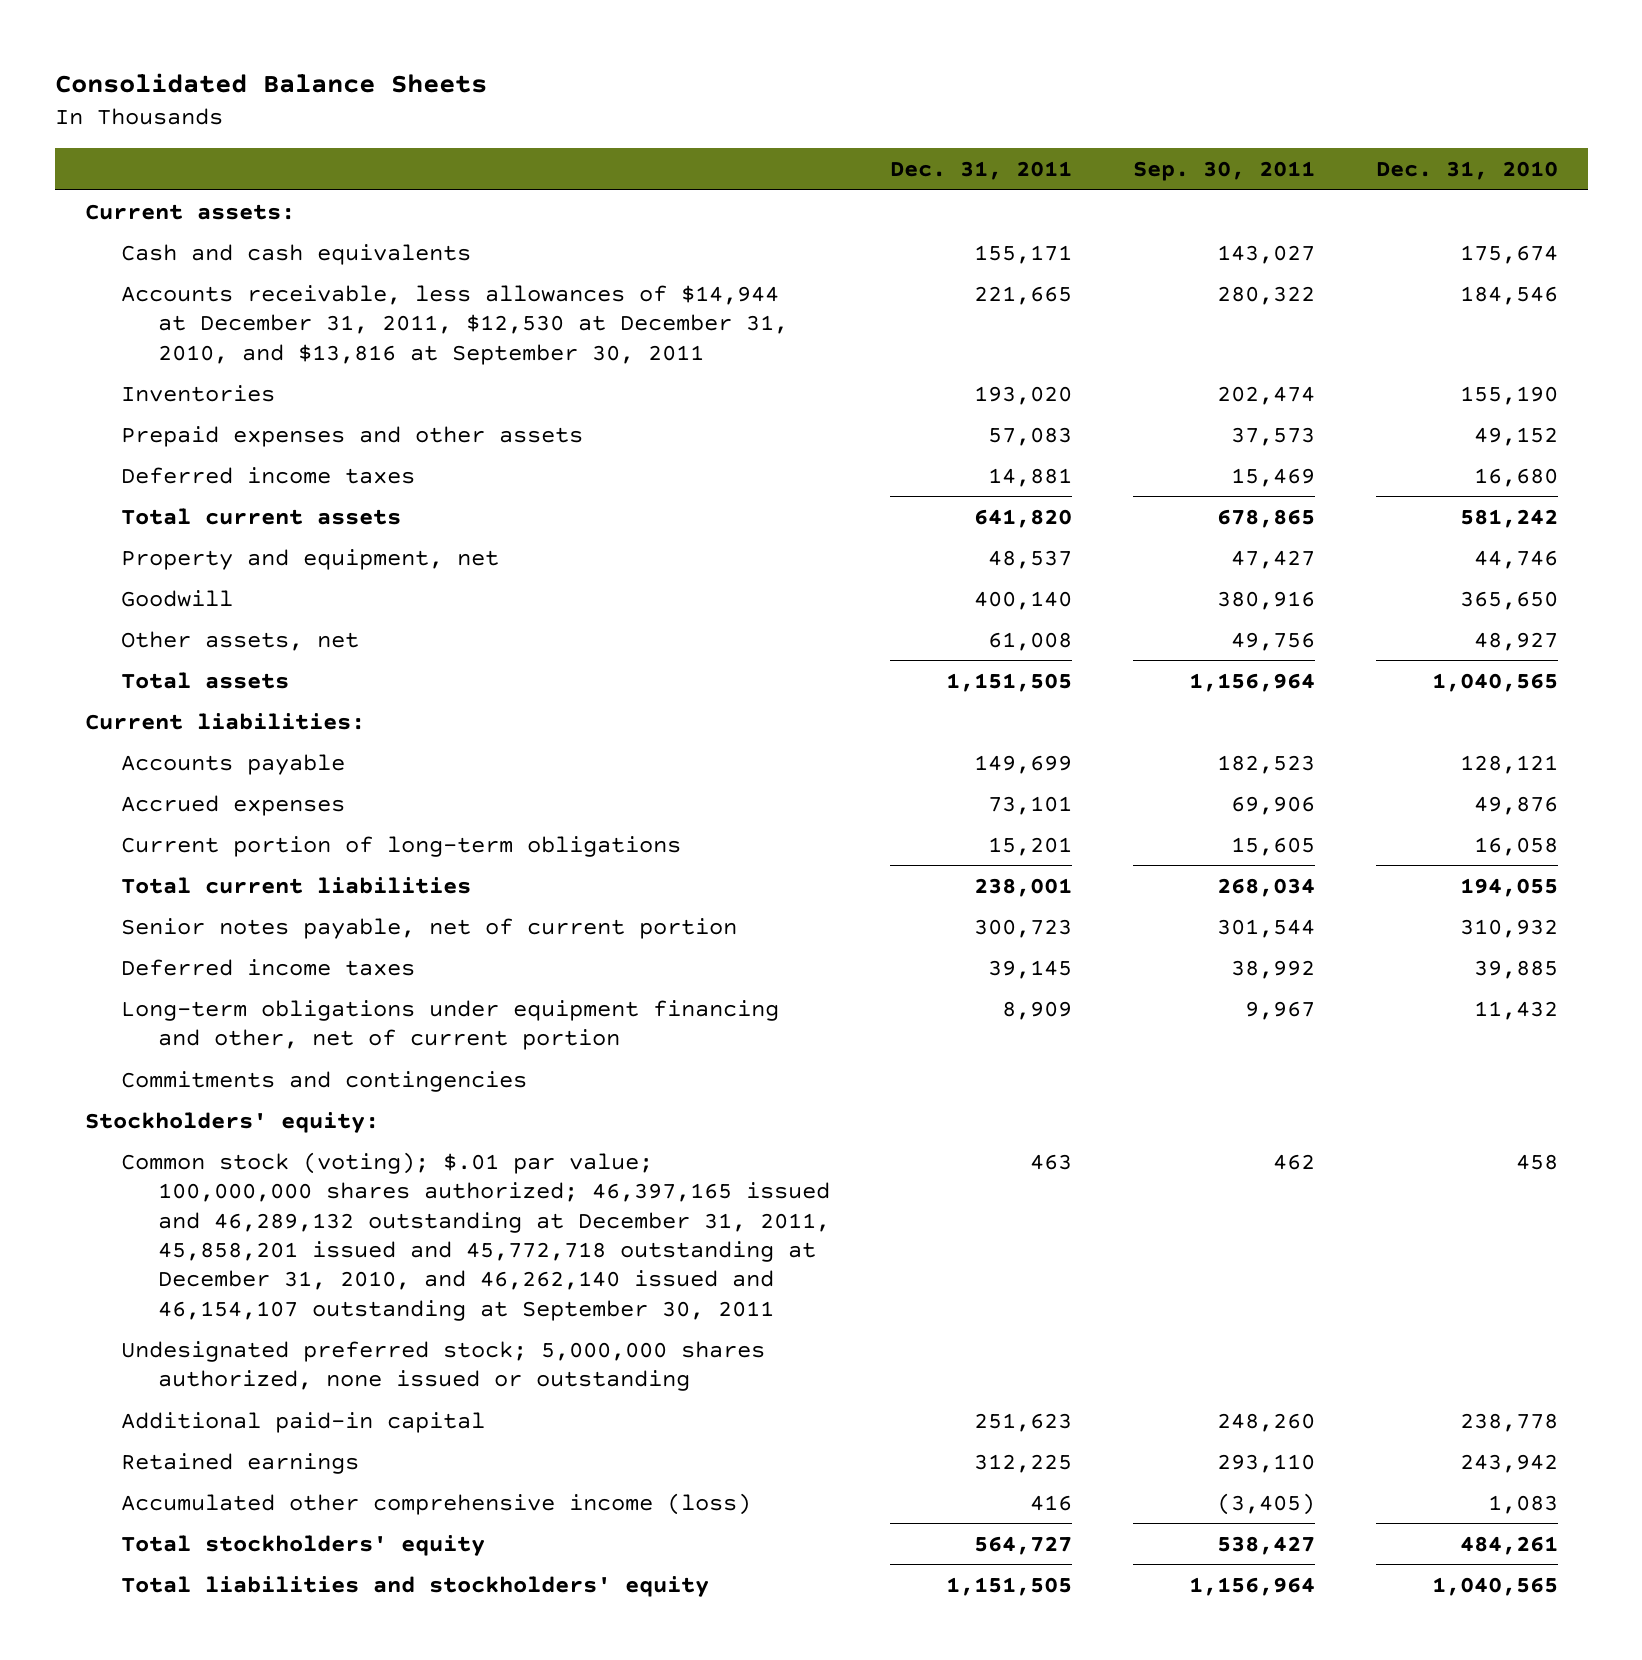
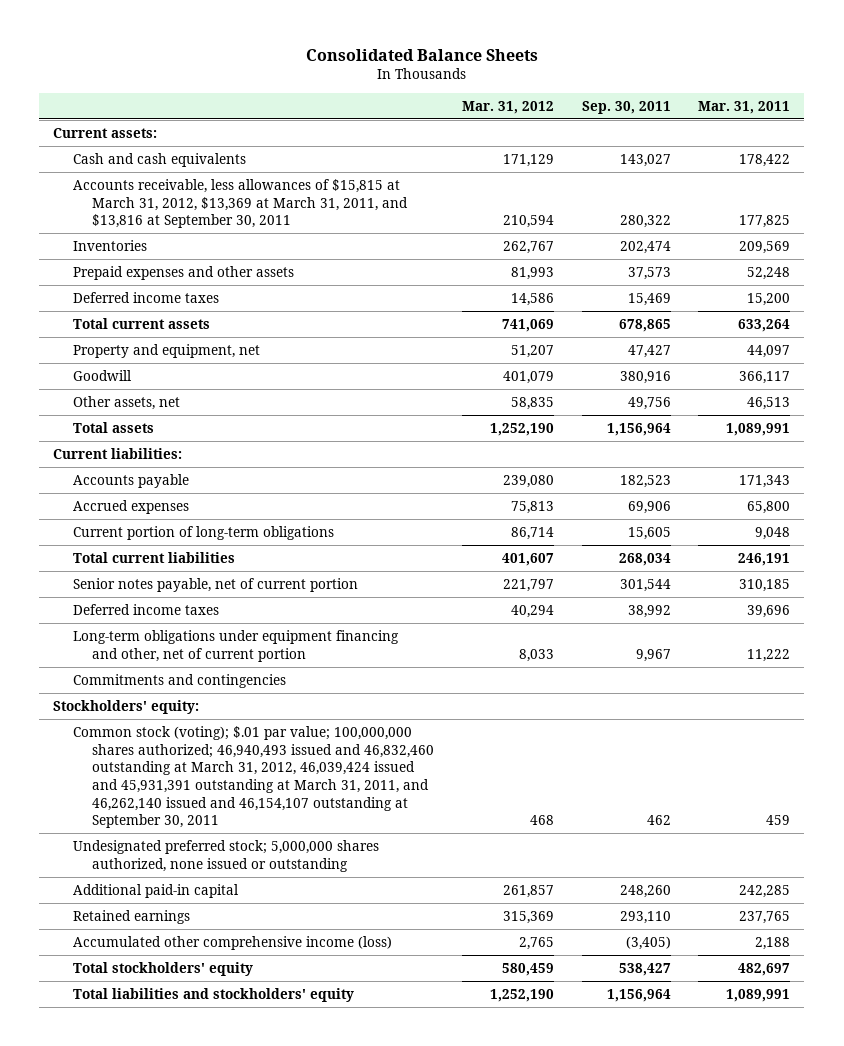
[890,161,1073,181] Dec. 31, 2011 -> none
[1375,161,1558,181] Dec. 31, 2010 -> none
none -> [461,100,554,114] Mar. 31, 2012
none -> [698,100,791,114] Mar. 31, 2011
[121,284,788,365] Accounts receivable, less allowances of $14,944 at December 31, 2011, $12,530 at December 31, 2010, and $13,816 at September 30, 2011 -> [72,178,409,229] Accounts receivable, less allowances of $15,815 at March 31, 2012, $13,369 at March 31, 2011, and $13,816 at September 30, 2011
[121,1151,830,1321] Common stock (voting); $.01 par value; 100,000,000 shares authorized; 46,397,165 issued and 46,289,132 outstanding at December 31, 2011, 45,858,201 issued and 45,772,718 outstanding at December 31, 2010, and 46,262,140 issued and 46,154,107 outstanding at September 30, 2011 -> [72,725,435,829] Common stock (voting); $.01 par value; 100,000,000 shares authorized; 46,940,493 issued and 46,832,460 outstanding at March 31, 2012, 46,039,424 issued and 45,931,391 outstanding at March 31, 2011, and 46,262,140 issued and 46,154,107 outstanding at September 30, 2011

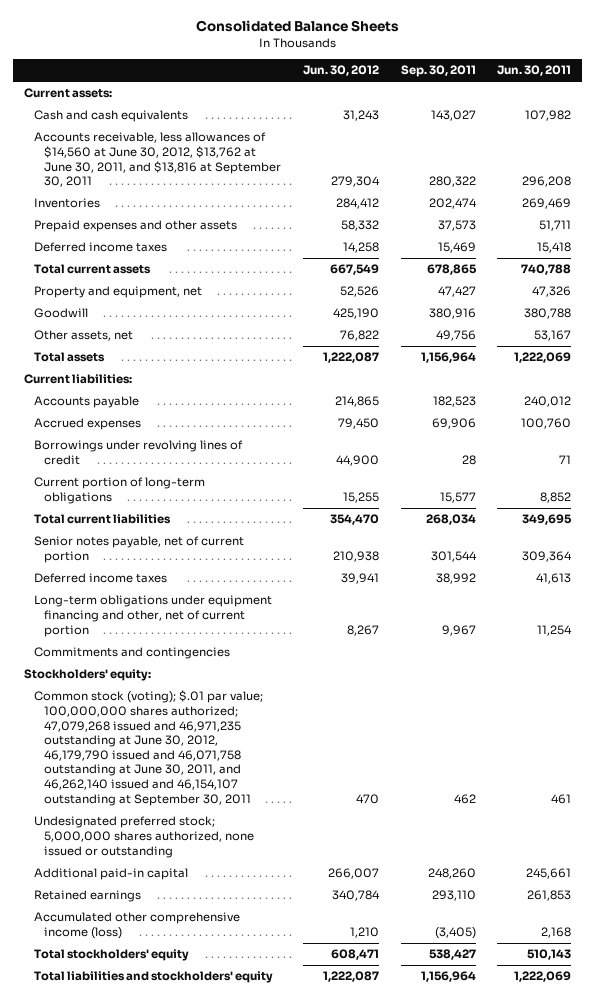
[461,100,554,114] Mar. 31, 2012 -> none
[698,100,791,114] Mar. 31, 2011 -> none
none -> [302,65,379,77] Jun. 30, 2012
none -> [497,65,572,77] Jun. 30, 2011
[72,178,409,229] Accounts receivable, less allowances of $15,815 at March 31, 2012, $13,369 at March 31, 2011, and $13,816 at September 30, 2011 -> [33,132,281,188] Accounts receivable, less allowances of $14,560 at June 30, 2012, $13,762 at June 30, 2011, and $13,816 at September 30, 2011
none -> [33,440,243,466] Borrowings under revolving lines of credit
[627,526,671,540] 15,605 -> [439,492,476,504] 15,577
[72,725,435,829] Common stock (voting); $.01 par value; 100,000,000 shares authorized; 46,940,493 issued and 46,832,460 outstanding at March 31, 2012, 46,039,424 issued and 45,931,391 outstanding at March 31, 2011, and 46,262,140 issued and 46,154,107 outstanding at September 30, 2011 -> [33,690,263,806] Common stock (voting); $.01 par value; 100,000,000 shares authorized; 47,079,268 issued and 46,971,235 outstanding at June 30, 2012, 46,179,790 issued and 46,071,758 outstanding at June 30, 2011, and 46,262,140 issued and 46,154,107 outstanding at September 30, 2011

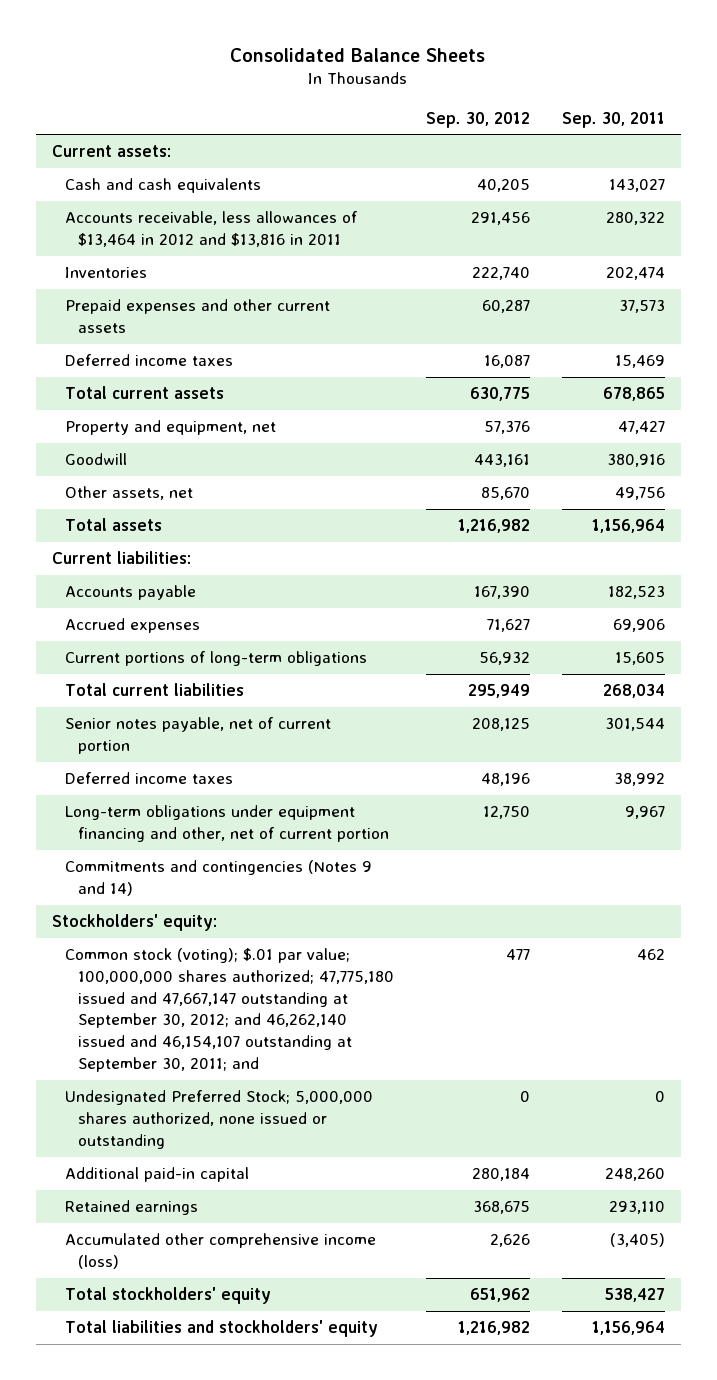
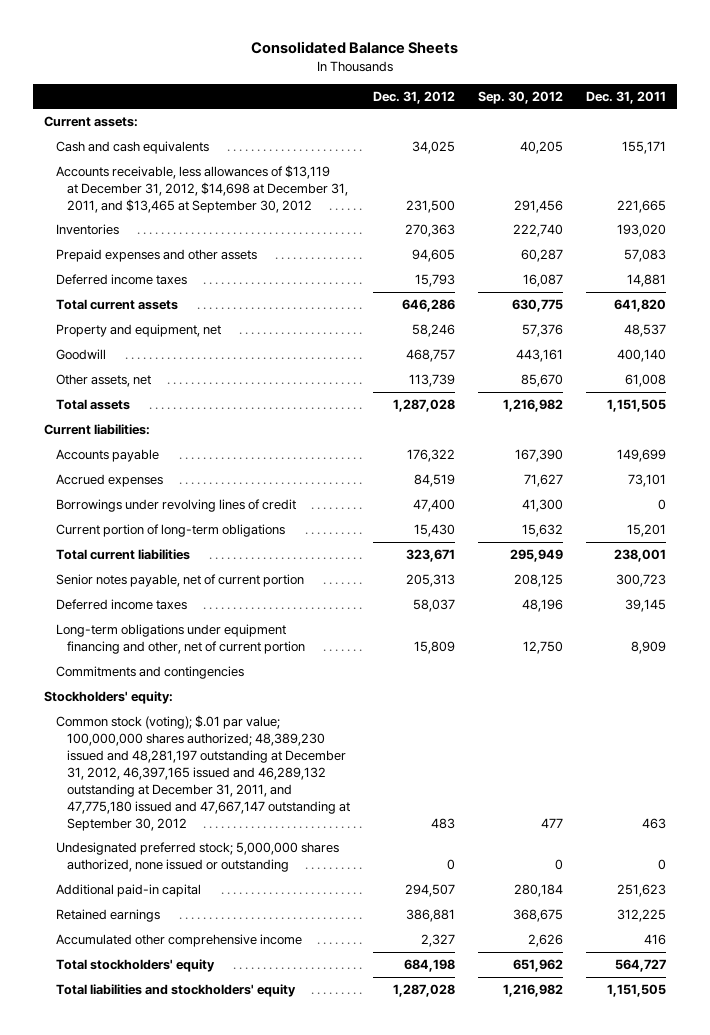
[561,111,665,128] Sep. 30, 2011 -> none
none -> [373,90,456,104] Dec. 31, 2012
none -> [585,90,666,104] Dec. 31, 2011
[64,211,358,247] Accounts receivable, less allowances of $13,464 in 2012 and $13,816 in 2011 -> [55,164,349,213] Accounts receivable, less allowances of $13,119 at December 31, 2012, $14,698 at December 31, 2011, and $13,465 at September 30, 2012
[64,299,330,333] Prepaid expenses and other current assets -> [55,248,257,262] Prepaid expenses and other assets
none -> [55,498,296,512] Borrowings under revolving lines of credit
[64,651,367,667] Current portions of long-term obligations -> [55,523,285,537] Current portion of long-term obligations
[478,652,530,666] 56,932 -> [521,523,563,537] 15,632
[64,860,372,896] Commitments and contingencies (Notes 9 and 14) -> [55,665,244,679] Commitments and contingencies
[64,948,394,1072] Common stock (voting); $.01 par value; 100,000,000 shares authorized; 47,775,180 issued and 47,667,147 outstanding at September 30, 2012; and 46,262,140 issued and 46,154,107 outstanding at September 30, 2011; and -> [55,714,351,831] Common stock (voting); $.01 par value; 100,000,000 shares authorized; 48,389,230 issued and 48,281,197 outstanding at December 31, 2012, 46,397,165 issued and 46,289,132 outstanding at December 31, 2011, and 47,775,180 issued and 47,667,147 outstanding at September 30, 2012
[64,1090,373,1149] Undesignated Preferred Stock; 5,000,000 shares authorized, none issued or outstanding -> [55,841,339,872] Undesignated preferred stock; 5,000,000 shares authorized, none issued or outstanding
[64,1233,376,1269] Accumulated other comprehensive income (loss) -> [55,933,302,947] Accumulated other comprehensive income

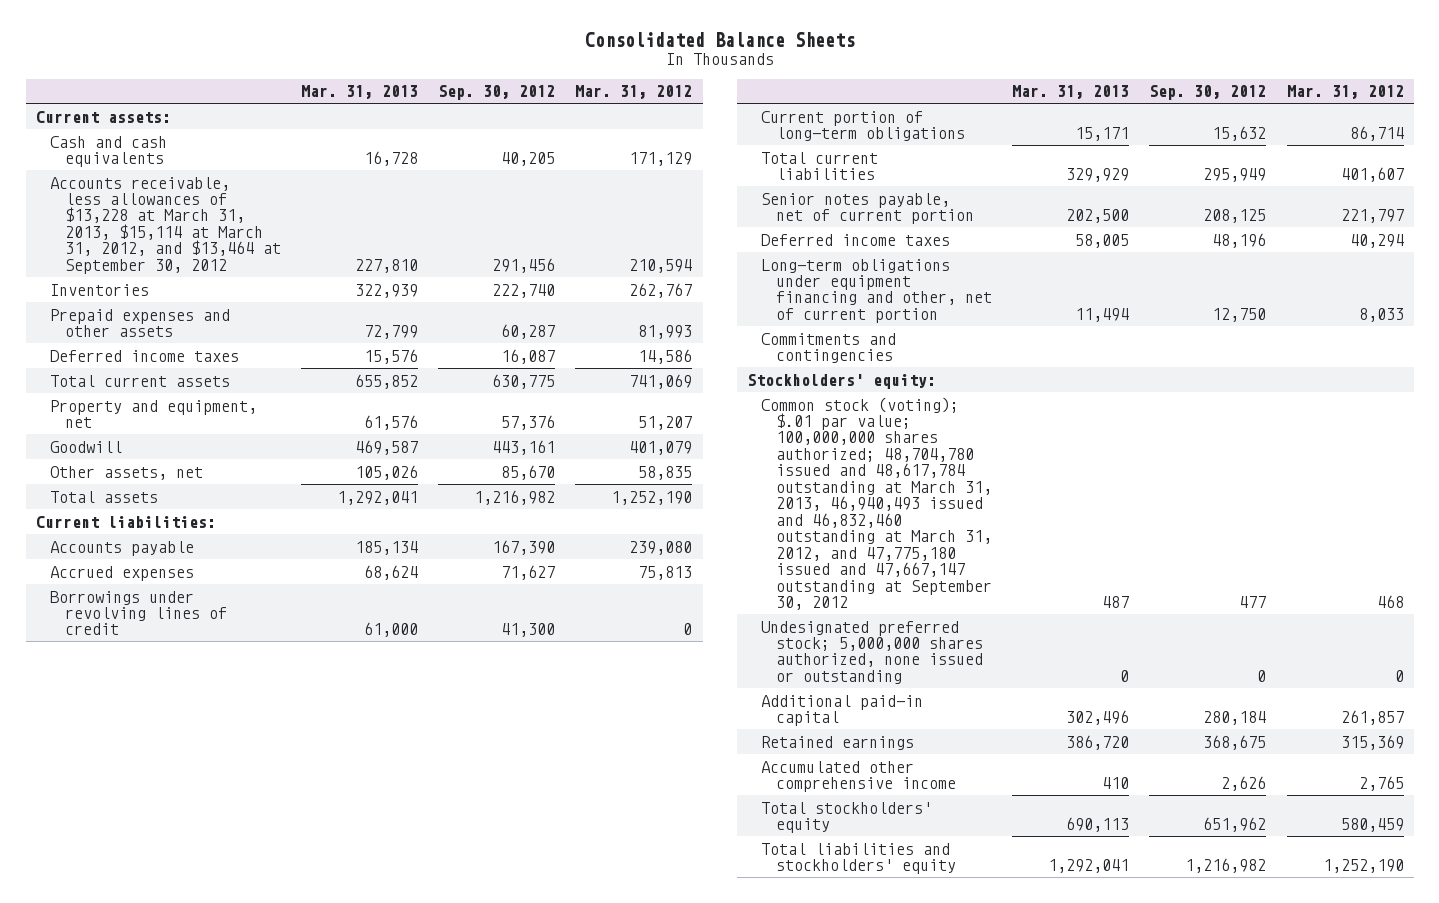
[373,90,456,104] Dec. 31, 2012 -> none
[585,90,666,104] Dec. 31, 2011 -> none
none -> [301,85,419,100] Mar. 31, 2013
none -> [575,85,693,100] Mar. 31, 2012
[55,164,349,213] Accounts receivable, less allowances of $13,119 at December 31, 2012, $14,698 at December 31, 2011, and $13,465 at September 30, 2012 -> [50,176,282,274] Accounts receivable, less allowances of $13,228 at March 31, 2013, $15,114 at March 31, 2012, and $13,464 at September 30, 2012
[55,714,351,831] Common stock (voting); $.01 par value; 100,000,000 shares authorized; 48,389,230 issued and 48,281,197 outstanding at December 31, 2012, 46,397,165 issued and 46,289,132 outstanding at December 31, 2011, and 47,775,180 issued and 47,667,147 outstanding at September 30, 2012 -> [761,396,993,611] Common stock (voting); $.01 par value; 100,000,000 shares authorized; 48,704,780 issued and 48,617,784 outstanding at March 31, 2013, 46,940,493 issued and 46,832,460 outstanding at March 31, 2012, and 47,775,180 issued and 47,667,147 outstanding at September 30, 2012

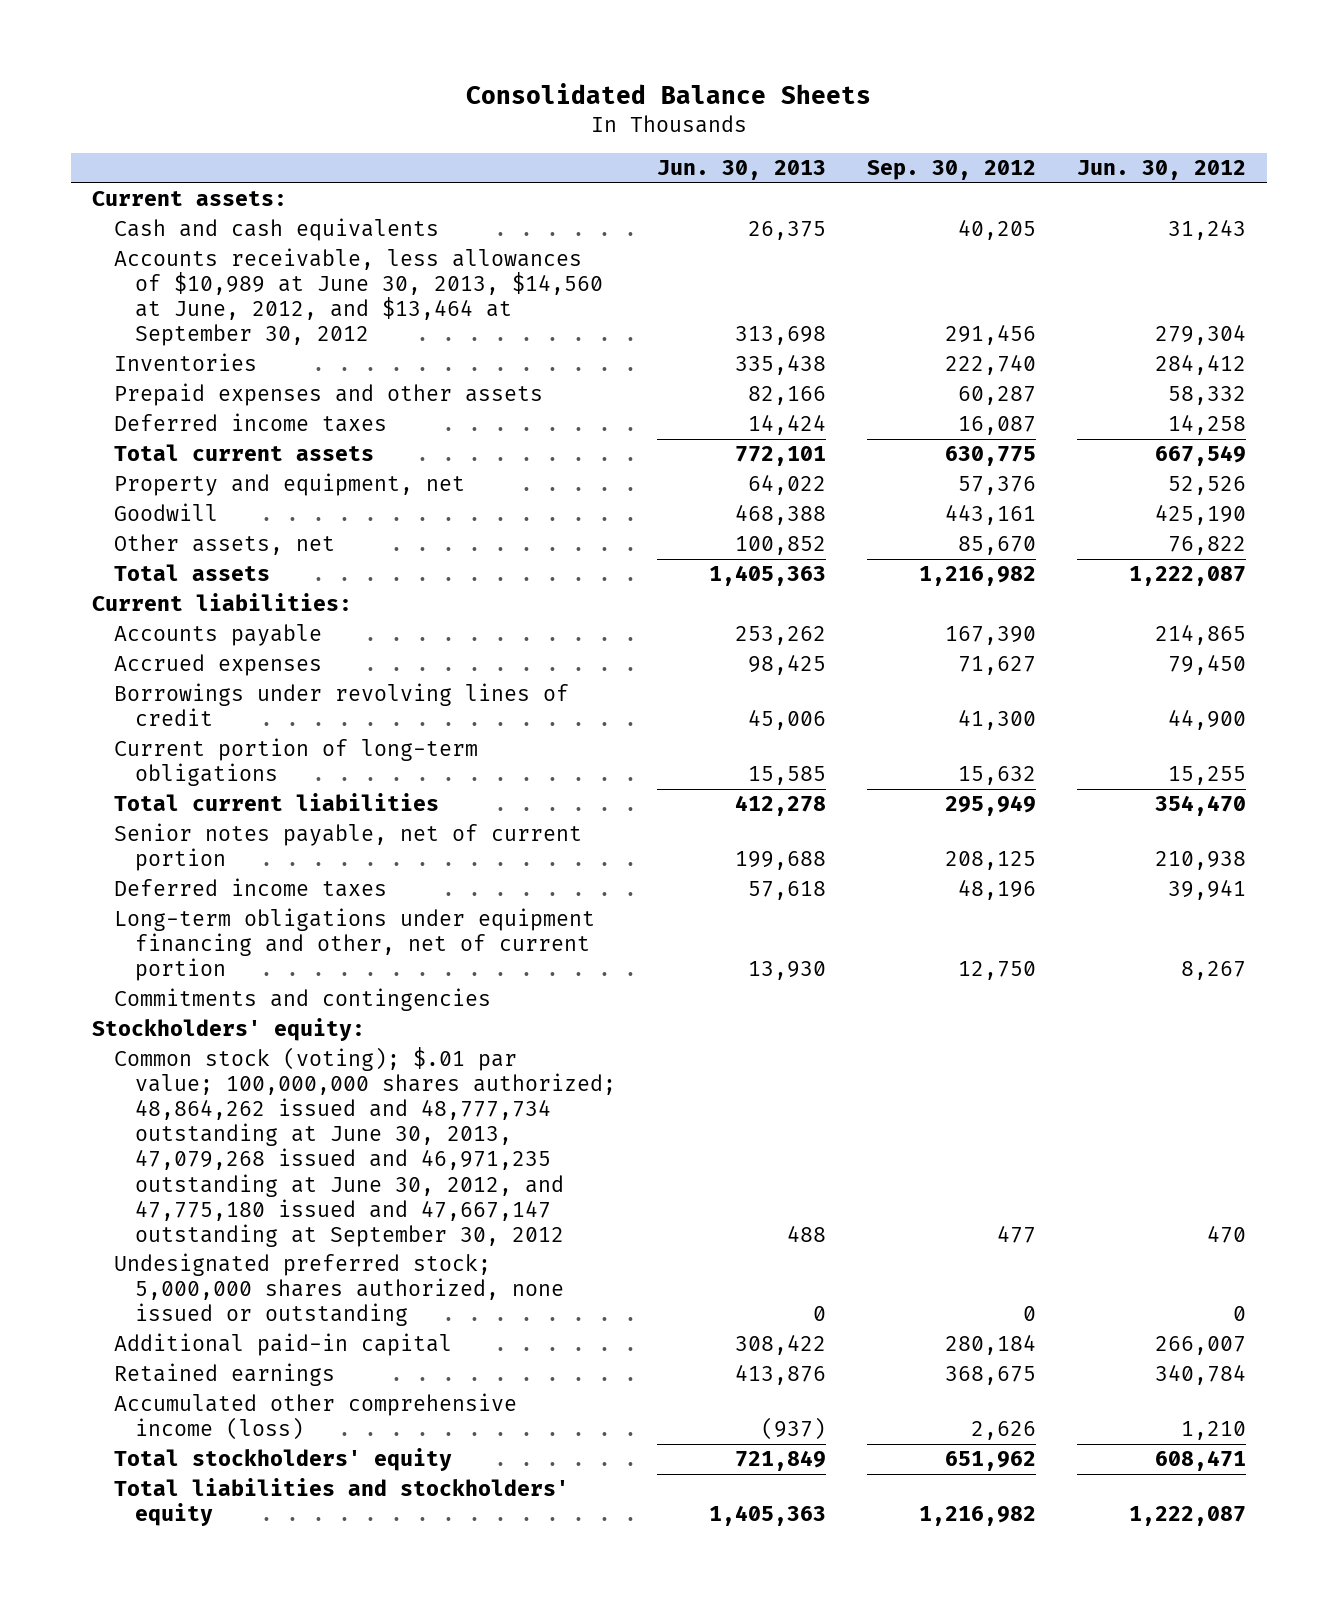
[301,85,419,100] Mar. 31, 2013 -> none
[575,85,693,100] Mar. 31, 2012 -> none
none -> [657,159,827,180] Jun. 30, 2013
none -> [1077,159,1247,180] Jun. 30, 2012
[50,176,282,274] Accounts receivable, less allowances of $13,228 at March 31, 2013, $15,114 at March 31, 2012, and $13,464 at September 30, 2012 -> [113,248,604,347] Accounts receivable, less allowances of $10,989 at June 30, 2013, $14,560 at June, 2012, and $13,464 at September 30, 2012
[761,396,993,611] Common stock (voting); $.01 par value; 100,000,000 shares authorized; 48,704,780 issued and 48,617,784 outstanding at March 31, 2013, 46,940,493 issued and 46,832,460 outstanding at March 31, 2012, and 47,775,180 issued and 47,667,147 outstanding at September 30, 2012 -> [113,1047,617,1247] Common stock (voting); $.01 par value; 100,000,000 shares authorized; 48,864,262 issued and 48,777,734 outstanding at June 30, 2013, 47,079,268 issued and 46,971,235 outstanding at June 30, 2012, and 47,775,180 issued and 47,667,147 outstanding at September 30, 2012
[761,760,957,793] Accumulated other comprehensive income -> [113,1393,517,1441] Accumulated other comprehensive income (loss)

